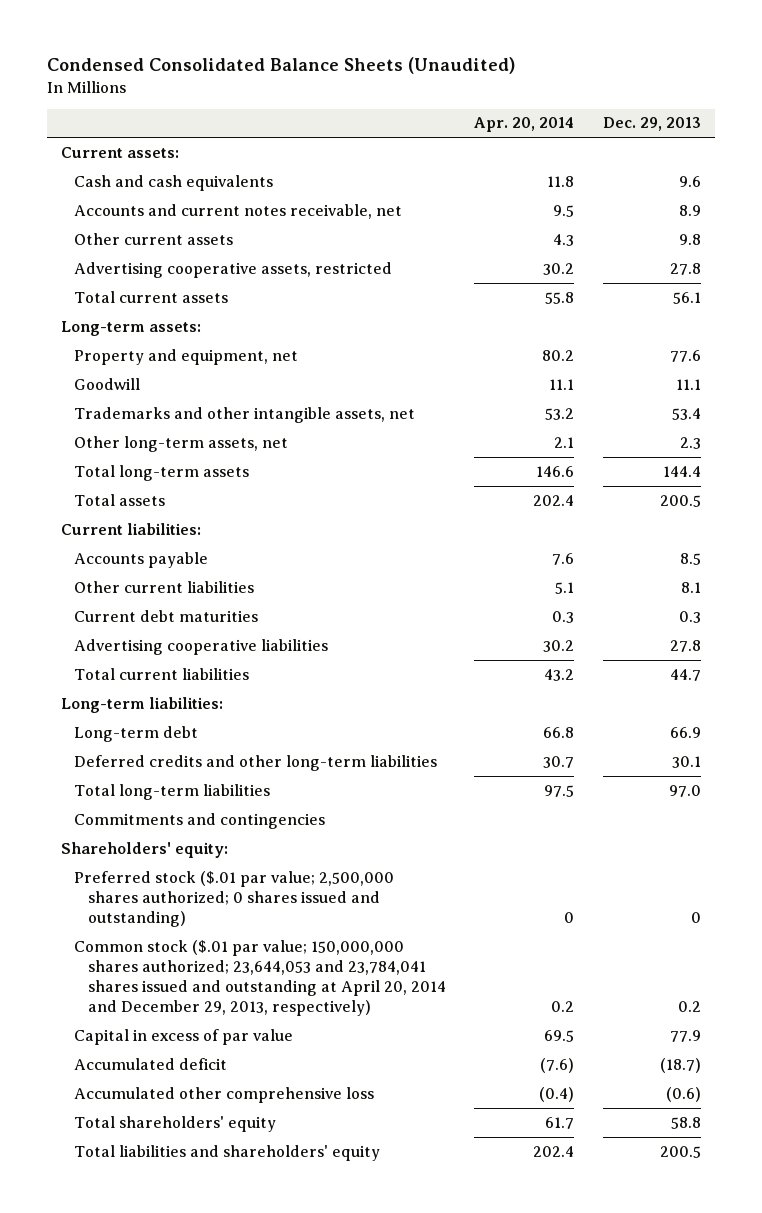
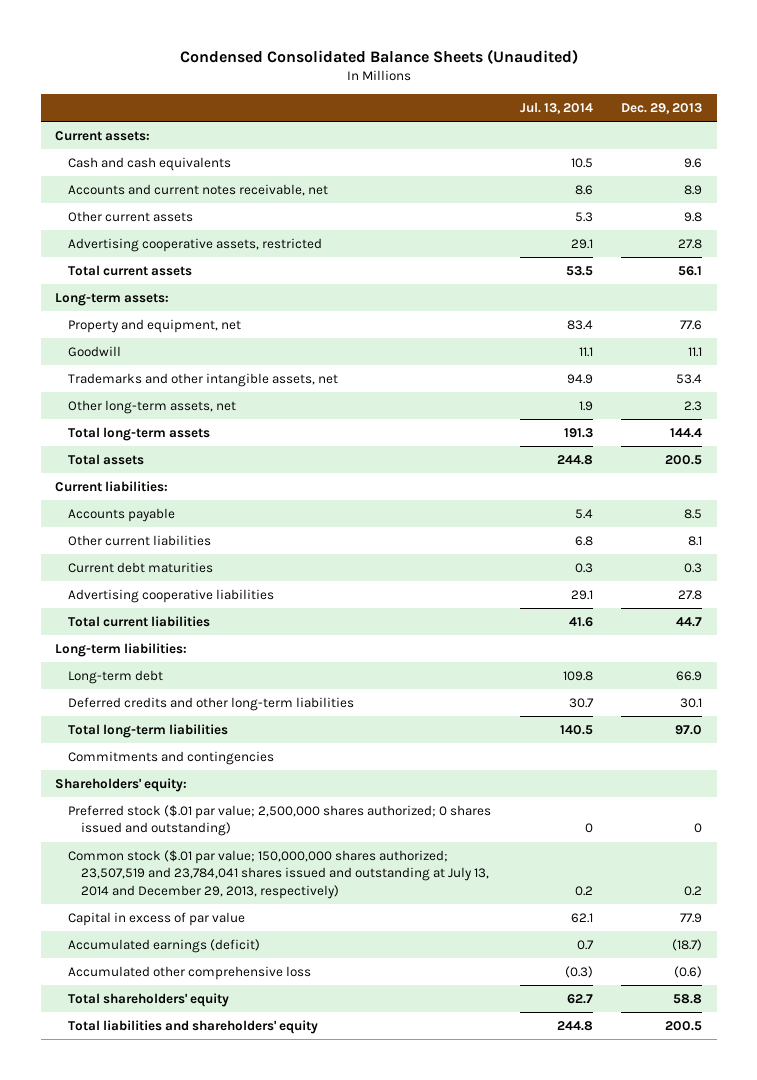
[474,117,575,133] Apr. 20, 2014 -> none
none -> [519,102,593,115] Jul. 13, 2014
[74,939,446,1016] Common stock ($.01 par value; 150,000,000 shares authorized; 23,644,053 and 23,784,041 shares issued and outstanding at April 20, 2014 and December 29, 2013, respectively) -> [67,849,490,899] Common stock ($.01 par value; 150,000,000 shares authorized; 23,507,519 and 23,784,041 shares issued and outstanding at July 13, 2014 and December 29, 2013, respectively)
[74,1057,228,1070] Accumulated deficit -> [67,938,260,953] Accumulated earnings (deficit)

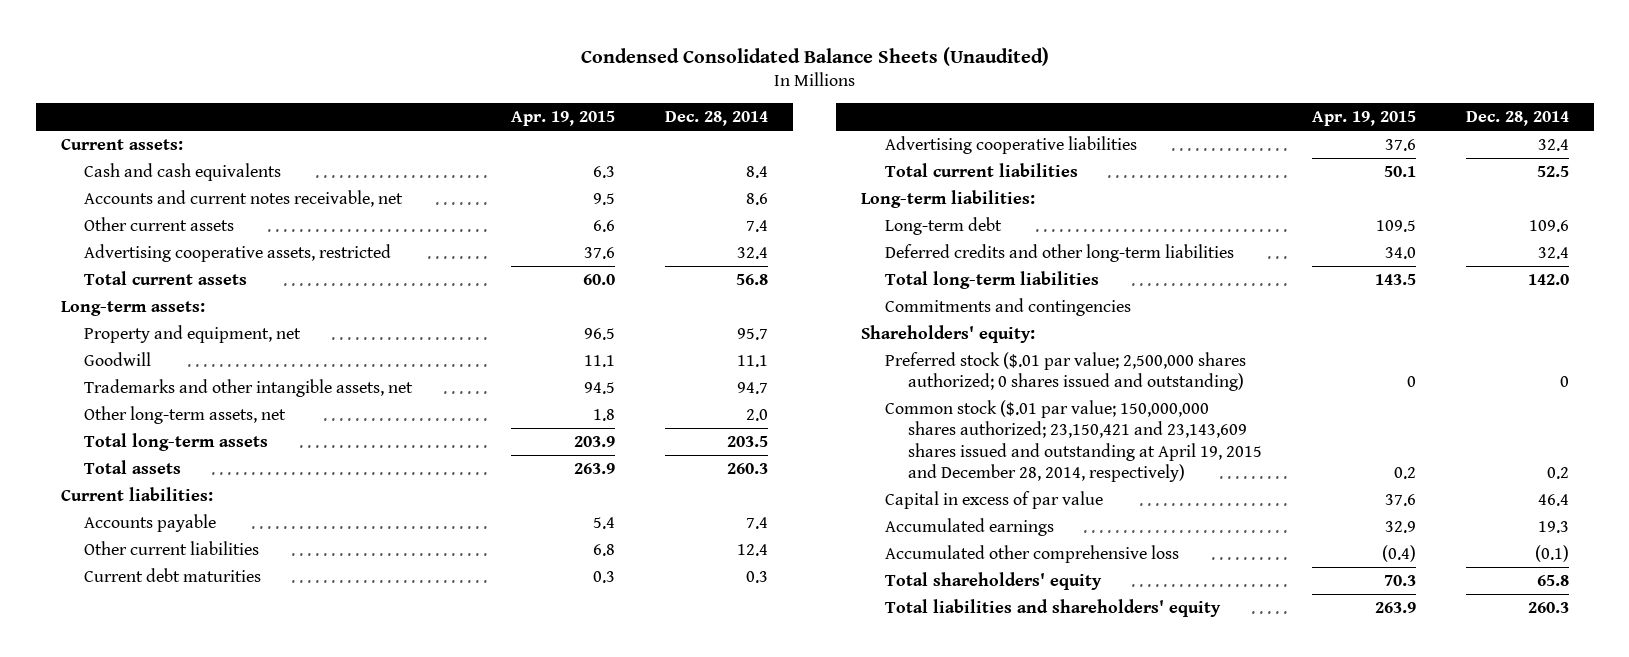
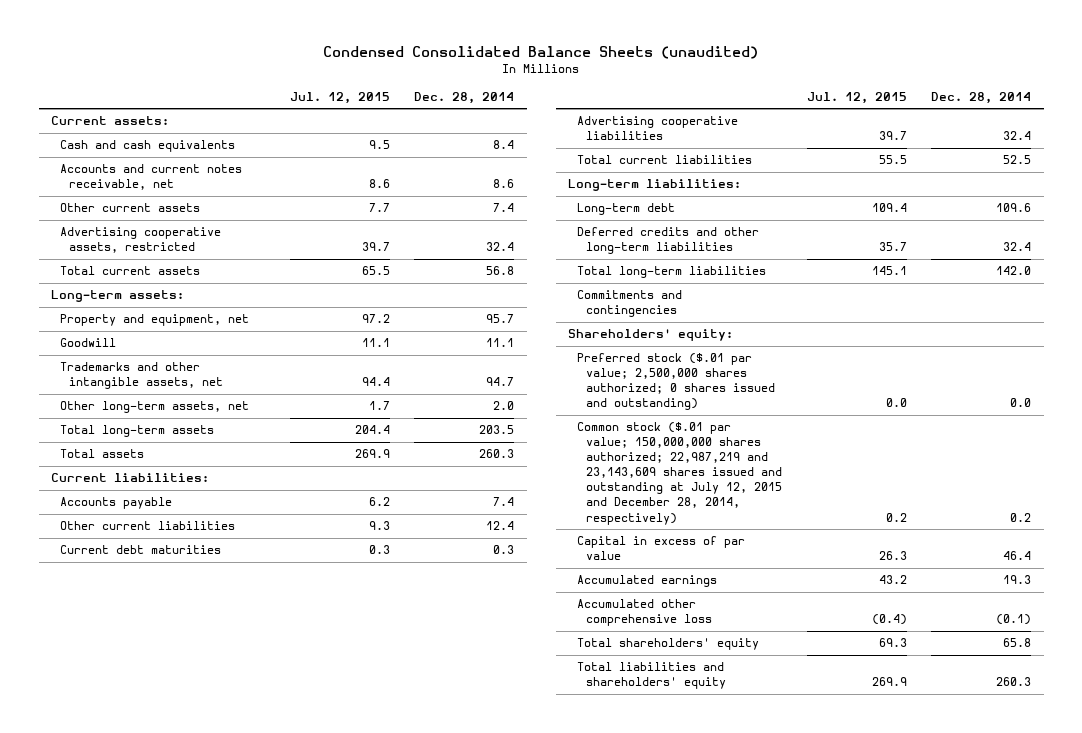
[580,46,1049,66] Condensed Consolidated Balance Sheets (Unaudited) -> [323,45,759,59] Condensed Consolidated Balance Sheets (unaudited)
[511,111,616,127] Apr. 19, 2015 -> none
none -> [289,91,390,104] Jul. 12, 2015
[1559,376,1569,388] 0 -> [1010,398,1032,408] 0.0
[884,399,1263,482] Common stock ($.01 par value; 150,000,000 shares authorized; 23,150,421 and 23,143,609 shares issued and outstanding at April 19, 2015 and December 28, 2014, respectively) -> [577,422,783,525] Common stock ($.01 par value; 150,000,000 shares authorized; 22,987,219 and 23,143,609 shares issued and outstanding at July 12, 2015 and December 28, 2014, respectively)

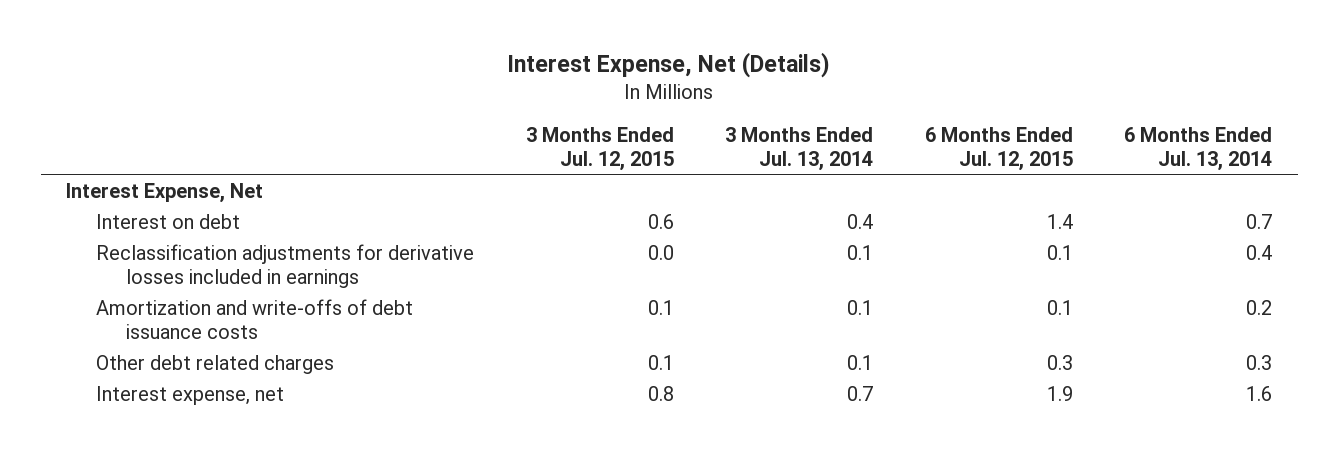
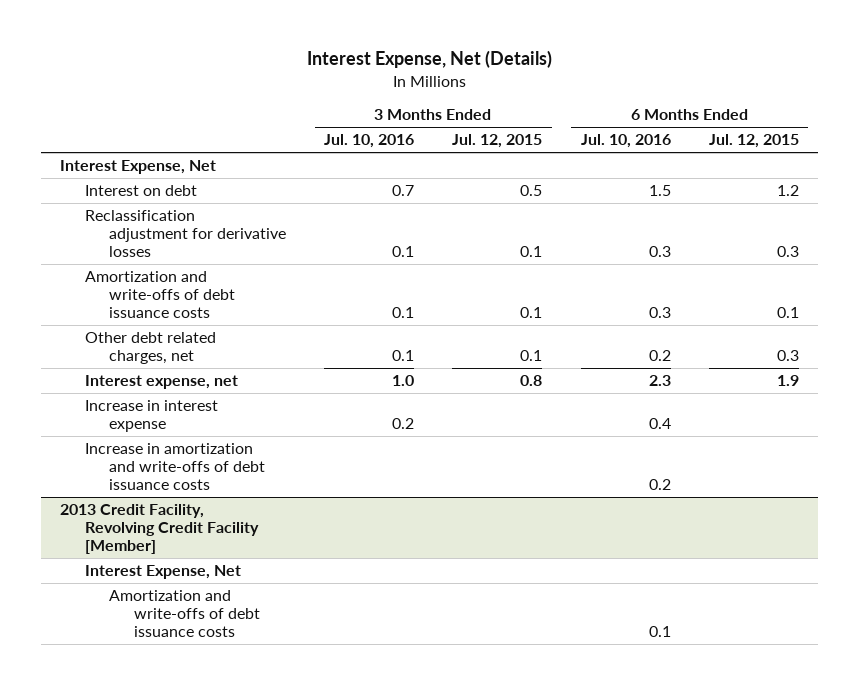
[725,126,874,171] 3 Months Ended Jul. 13, 2014 -> none
[1124,126,1273,171] 6 Months Ended Jul. 13, 2014 -> none
none -> [324,134,415,149] Jul. 10, 2016
none -> [580,134,671,149] Jul. 10, 2016
[647,213,674,229] 0.6 -> [520,185,543,197] 0.5
[1046,213,1073,229] 1.4 -> [776,185,799,197] 1.2
[96,243,475,288] Reclassification adjustments for derivative losses included in earnings -> [84,210,287,258] Reclassification adjustment for derivative losses
[647,244,674,260] 0.0 -> [520,246,543,258] 0.1
[1046,244,1073,260] 0.1 -> [776,246,799,258] 0.3
[96,354,335,374] Other debt related charges -> [84,332,216,365] Other debt related charges, net
none -> [84,400,218,433] Increase in interest expense
none -> [84,443,266,491] Increase in amortization and write-offs of debt issuance costs
none -> [60,504,259,555] 2013 Credit Facility, Revolving Credit Facility [Member]
none -> [84,565,241,580] Interest Expense, Net
none -> [109,590,260,638] Amortization and write-offs of debt issuance costs

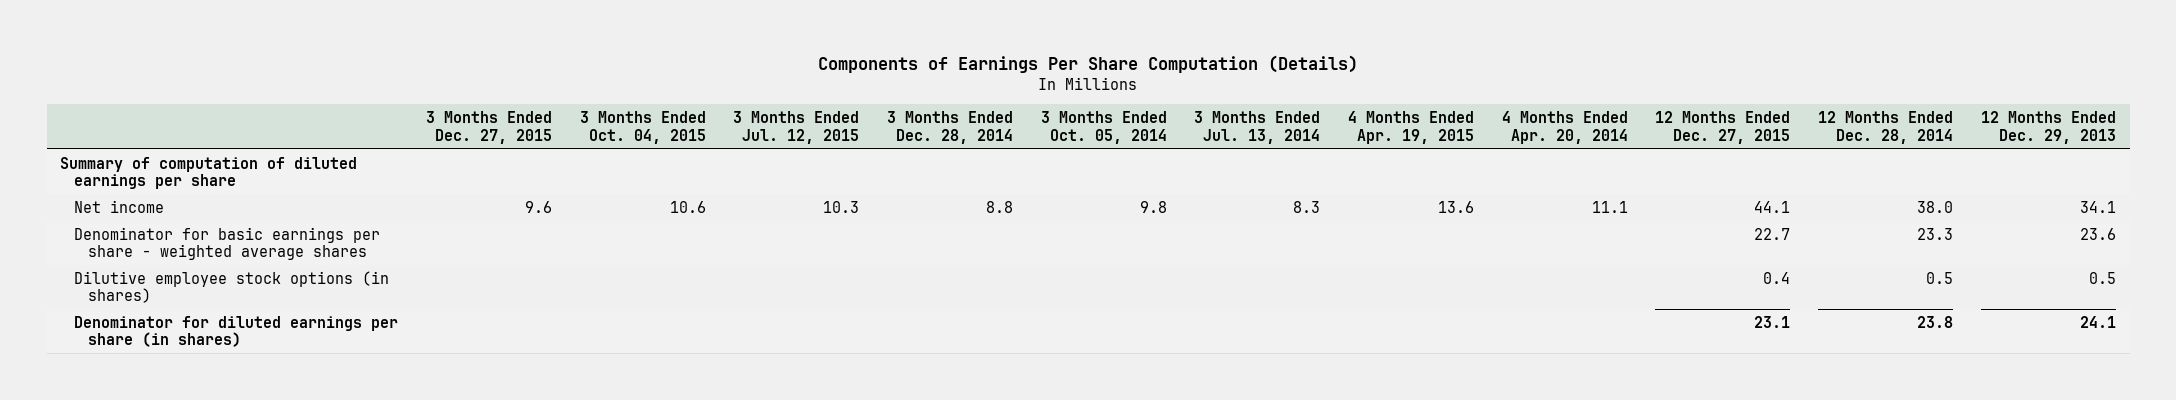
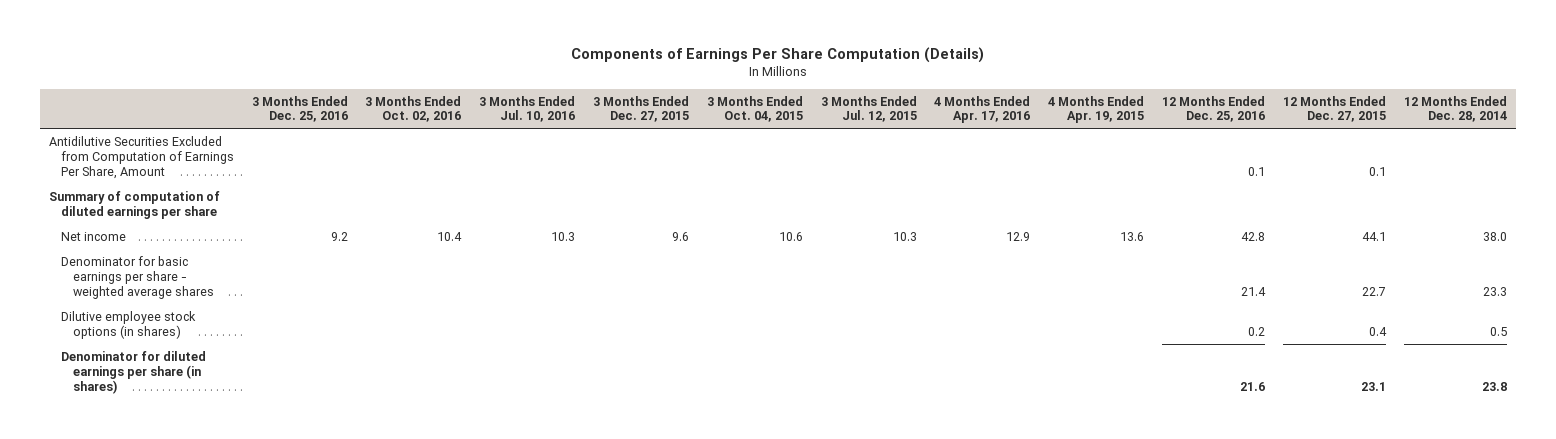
[886,111,1013,144] 3 Months Ended Dec. 28, 2014 -> none
[1040,111,1167,144] 3 Months Ended Oct. 05, 2014 -> none
[1194,111,1321,144] 3 Months Ended Jul. 13, 2014 -> none
[1501,111,1628,144] 4 Months Ended Apr. 20, 2014 -> none
[1980,111,2116,144] 12 Months Ended Dec. 29, 2013 -> none
none -> [251,95,348,123] 3 Months Ended Dec. 25, 2016
none -> [365,95,462,123] 3 Months Ended Oct. 02, 2016
none -> [479,95,576,123] 3 Months Ended Jul. 10, 2016
none -> [934,95,1031,124] 4 Months Ended Apr. 17, 2016
none -> [1162,95,1266,123] 12 Months Ended Dec. 25, 2016
none -> [48,135,234,179] Antidilutive Securities Excluded from Computation of Earnings Per Share, Amount

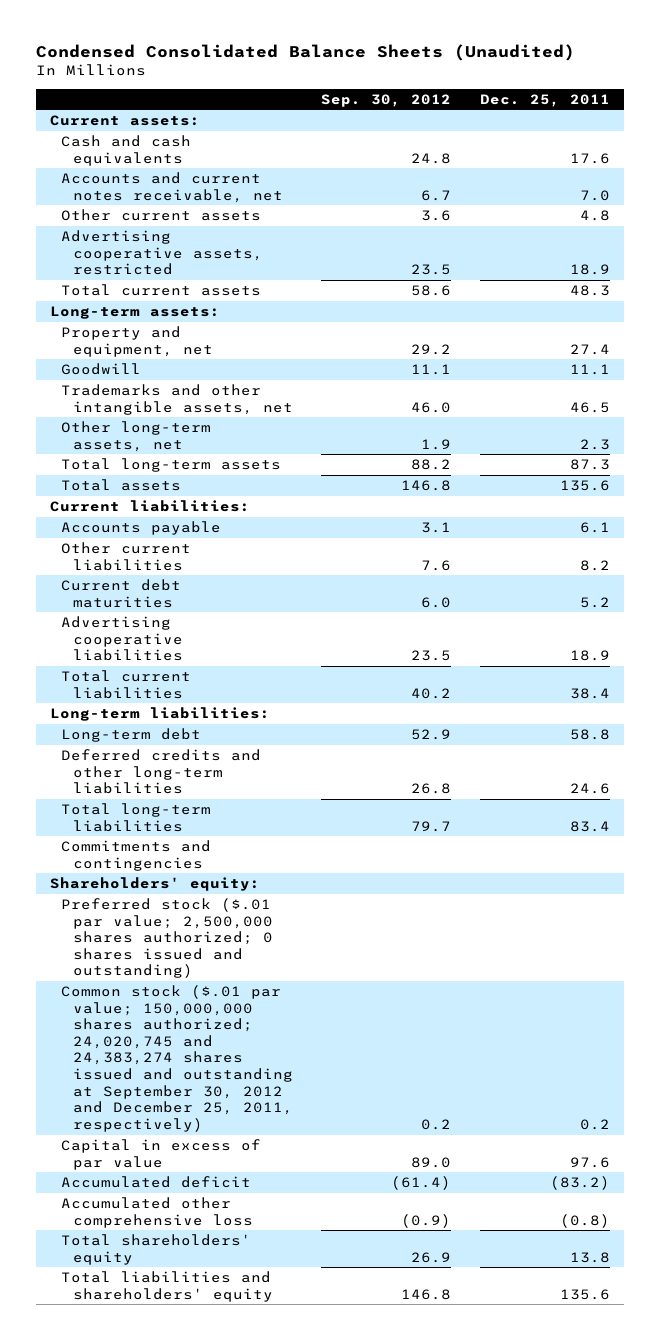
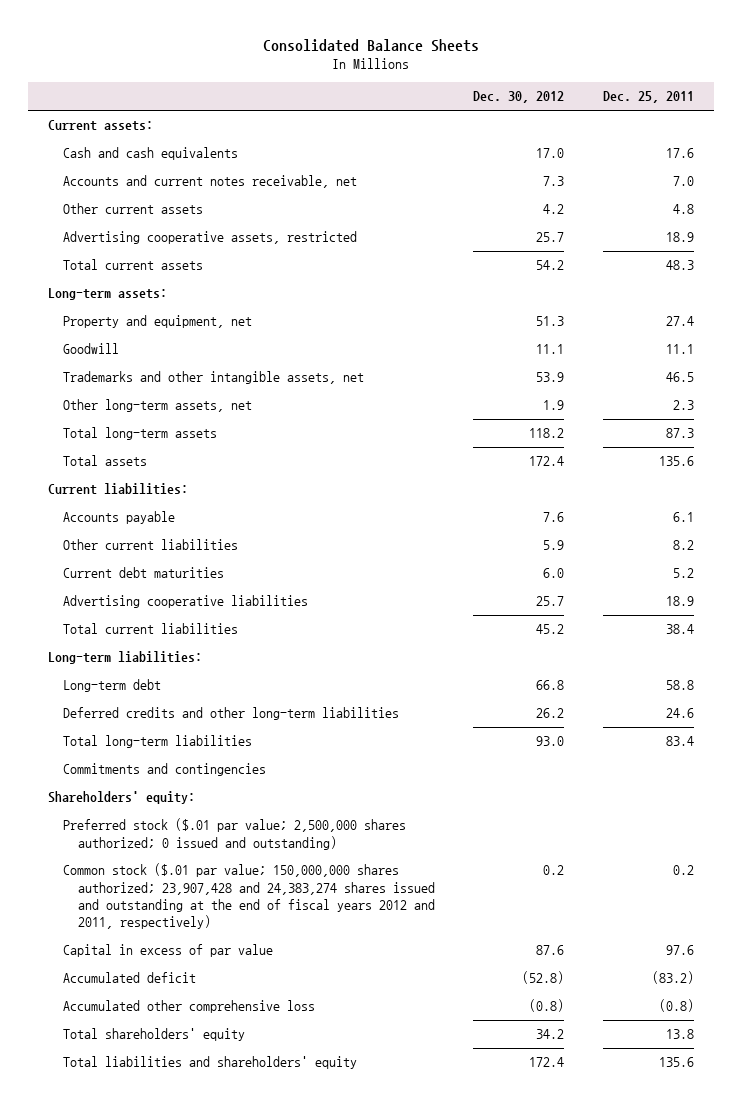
[36,43,576,61] Condensed Consolidated Balance Sheets (Unaudited) -> [263,38,480,52] Consolidated Balance Sheets
[321,93,452,107] Sep. 30, 2012 -> none
none -> [473,91,565,104] Dec. 30, 2012
[61,898,273,979] Preferred stock ($.01 par value; 2,500,000 shares authorized; 0 shares issued and outstanding) -> [62,818,406,850] Preferred stock ($.01 par value; 2,500,000 shares authorized; 0 issued and outstanding)
[61,985,293,1132] Common stock ($.01 par value; 150,000,000 shares authorized; 24,020,745 and 24,383,274 shares issued and outstanding at September 30, 2012 and December 25, 2011, respectively) -> [62,863,435,930] Common stock ($.01 par value; 150,000,000 shares authorized; 23,907,428 and 24,383,274 shares issued and outstanding at the end of fiscal years 2012 and 2011, respectively)

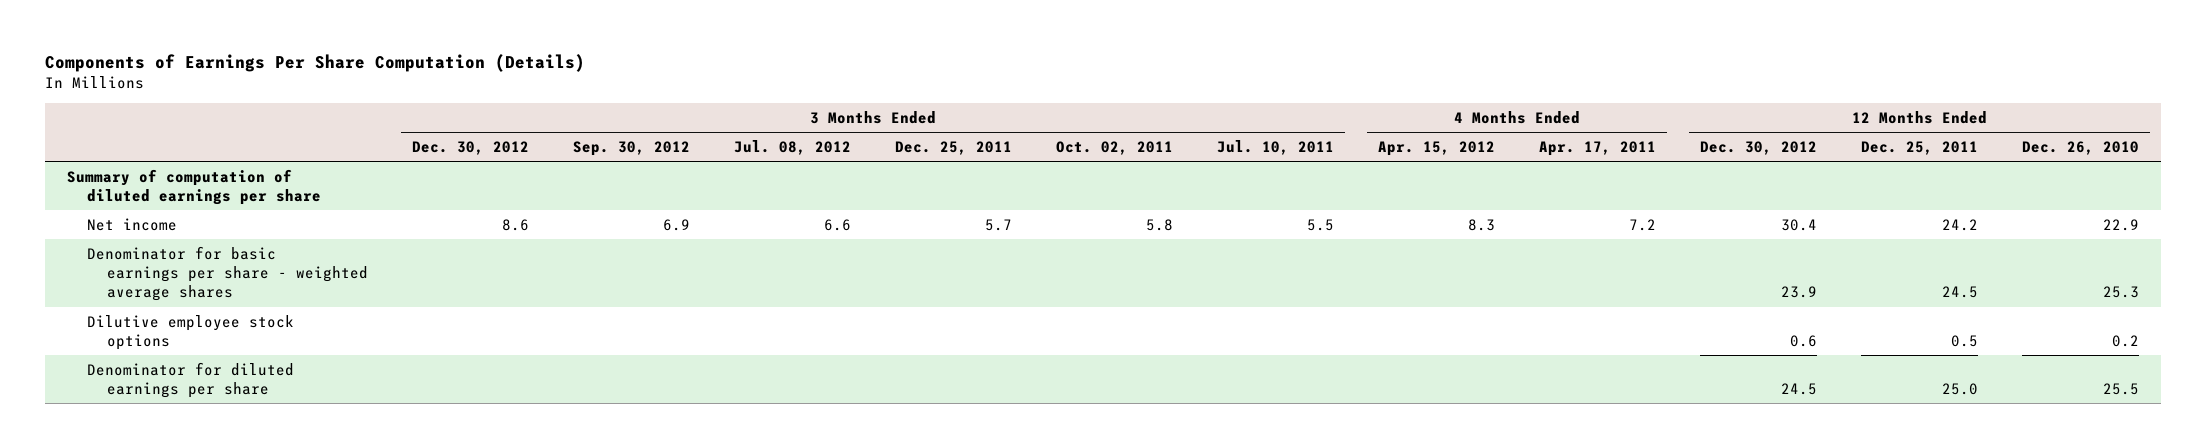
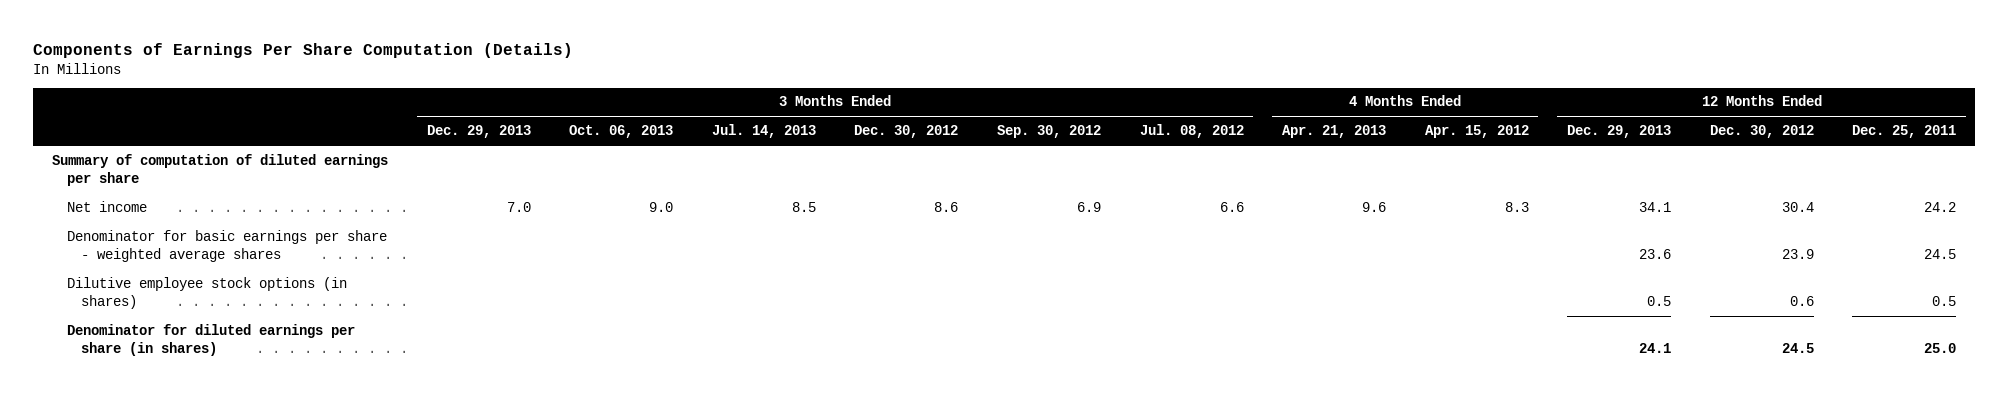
[895,141,1013,156] Dec. 25, 2011 -> none
[1056,141,1174,156] Oct. 02, 2011 -> none
[1217,140,1335,156] Jul. 10, 2011 -> none
[1539,141,1657,157] Apr. 17, 2011 -> none
[2022,141,2140,156] Dec. 26, 2010 -> none
none -> [426,125,531,139] Dec. 29, 2013
none -> [569,125,674,139] Oct. 06, 2013
none -> [711,124,816,139] Jul. 14, 2013
none -> [1282,125,1387,139] Apr. 21, 2013
none -> [1567,125,1672,139] Dec. 29, 2013
[86,314,294,351] Dilutive employee stock options -> [66,276,347,309] Dilutive employee stock options (in shares)
[86,361,294,399] Denominator for diluted earnings per share -> [66,323,355,356] Denominator for diluted earnings per share (in shares)

